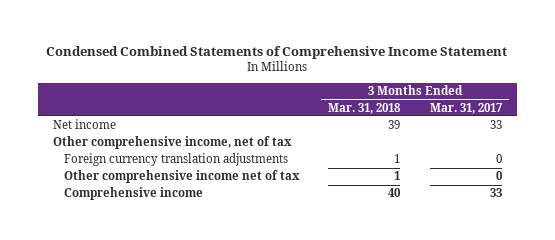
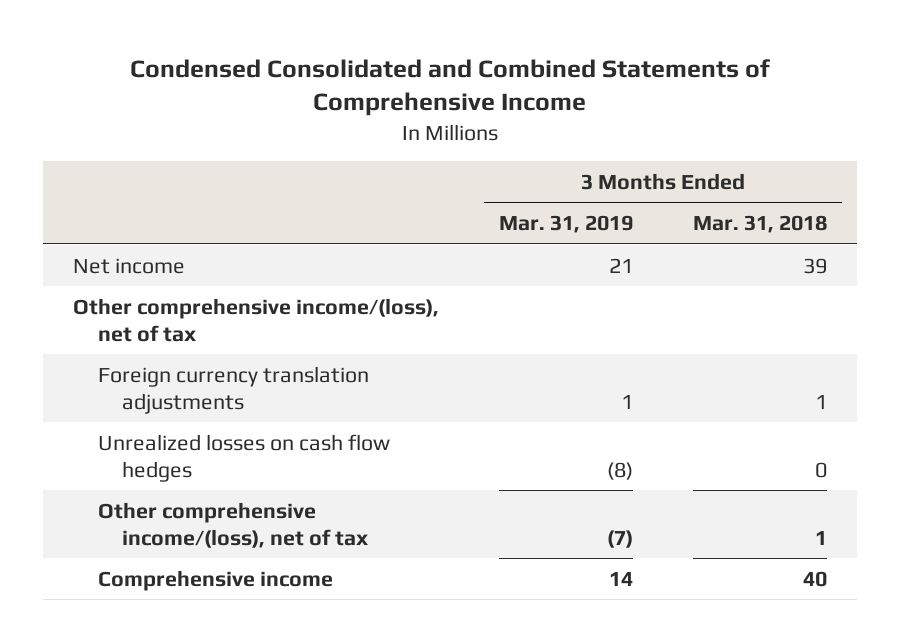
[46,45,508,59] Condensed Combined Statements of Comprehensive Income Statement -> [130,58,771,117] Condensed Consolidated and Combined Statements of Comprehensive Income
[429,102,503,114] Mar. 31, 2017 -> none
none -> [499,215,634,234] Mar. 31, 2019
[52,136,292,150] Other comprehensive income, net of tax -> [73,297,440,342] Other comprehensive income/(loss), net of tax
none -> [97,433,390,482] Unrealized losses on cash flow hedges
[63,170,300,184] Other comprehensive income net of tax -> [97,501,370,548] Other comprehensive income/(loss), net of tax

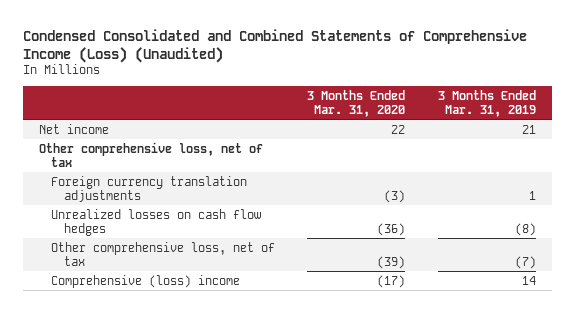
[130,58,771,117] Condensed Consolidated and Combined Statements of Comprehensive Income -> [22,28,527,63] Condensed Consolidated and Combined Statements of Comprehensive Income (Loss) (Unaudited)
[693,215,828,234] Mar. 31, 2018 -> none
none -> [307,89,406,117] 3 Months Ended Mar. 31, 2020
[73,297,440,342] Other comprehensive income/(loss), net of tax -> [38,141,263,167] Other comprehensive loss, net of tax
[97,501,370,548] Other comprehensive income/(loss), net of tax -> [51,241,276,266] Other comprehensive loss, net of tax
[97,569,333,591] Comprehensive income -> [51,274,241,288] Comprehensive (loss) income

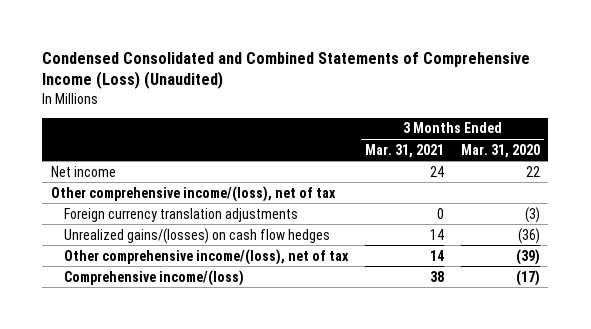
[437,89,536,117] 3 Months Ended Mar. 31, 2019 -> none
none -> [365,143,445,158] Mar. 31, 2021
[38,141,263,167] Other comprehensive loss, net of tax -> [50,185,336,202] Other comprehensive income/(loss), net of tax
[51,208,262,236] Unrealized losses on cash flow hedges -> [64,227,331,244] Unrealized gains/(losses) on cash flow hedges
[51,241,276,266] Other comprehensive loss, net of tax -> [64,248,350,265] Other comprehensive income/(loss), net of tax
[51,274,241,288] Comprehensive (loss) income -> [64,269,245,286] Comprehensive income/(loss)

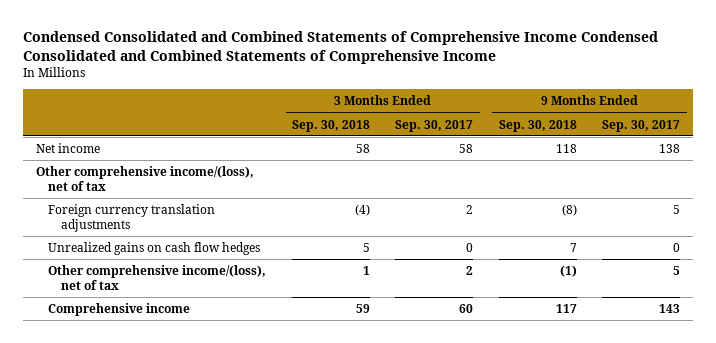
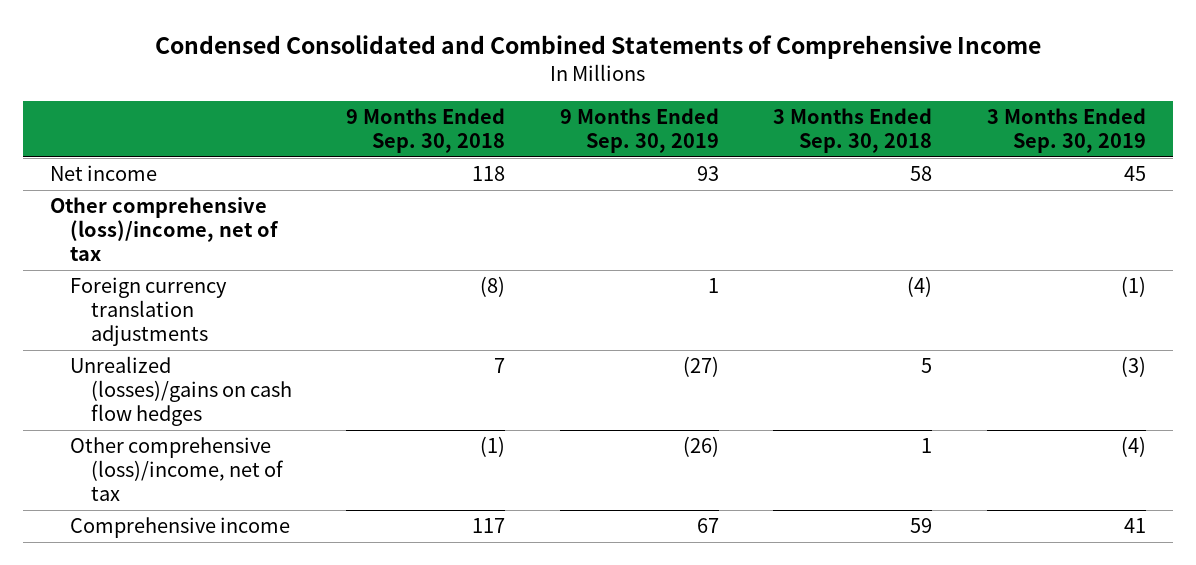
[23,31,659,64] Condensed Consolidated and Combined Statements of Comprehensive Income Condensed Consolidated and Combined Statements of Comprehensive Income -> [155,35,1042,60] Condensed Consolidated and Combined Statements of Comprehensive Income
[395,119,474,132] Sep. 30, 2017 -> none
[602,119,681,132] Sep. 30, 2017 -> none
none -> [559,108,719,153] 9 Months Ended Sep. 30, 2019
none -> [986,108,1146,153] 3 Months Ended Sep. 30, 2019
[36,166,255,191] Other comprehensive income/(loss), net of tax -> [50,197,280,261] Other comprehensive (loss)/income, net of tax
[48,242,261,256] Unrealized gains on cash flow hedges -> [70,356,292,426] Unrealized (losses)/gains on cash flow hedges
[48,265,267,290] Other comprehensive income/(loss), net of tax -> [70,437,284,501] Other comprehensive (loss)/income, net of tax

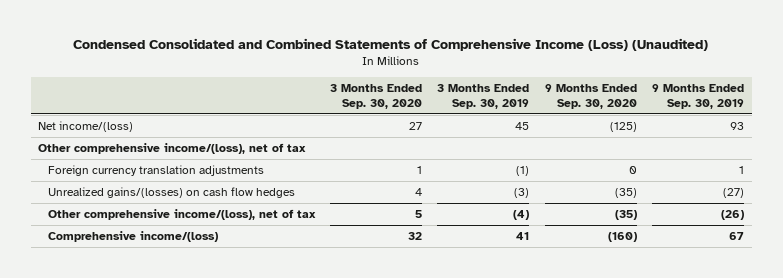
[155,35,1042,60] Condensed Consolidated and Combined Statements of Comprehensive Income -> [73,37,709,51] Condensed Consolidated and Combined Statements of Comprehensive Income (Loss) (Unaudited)
[346,108,506,153] 9 Months Ended Sep. 30, 2018 -> none
[773,108,933,153] 3 Months Ended Sep. 30, 2018 -> none
none -> [330,83,423,109] 3 Months Ended Sep. 30, 2020
none -> [544,83,637,109] 9 Months Ended Sep. 30, 2020
[50,165,158,182] Net income -> [38,121,134,133] Net income/(loss)
[50,197,280,261] Other comprehensive (loss)/income, net of tax -> [38,143,307,155] Other comprehensive income/(loss), net of tax
[70,356,292,426] Unrealized (losses)/gains on cash flow hedges -> [47,187,295,199] Unrealized gains/(losses) on cash flow hedges
[70,437,284,501] Other comprehensive (loss)/income, net of tax -> [47,209,316,221] Other comprehensive income/(loss), net of tax
[70,517,291,539] Comprehensive income -> [47,231,218,243] Comprehensive income/(loss)

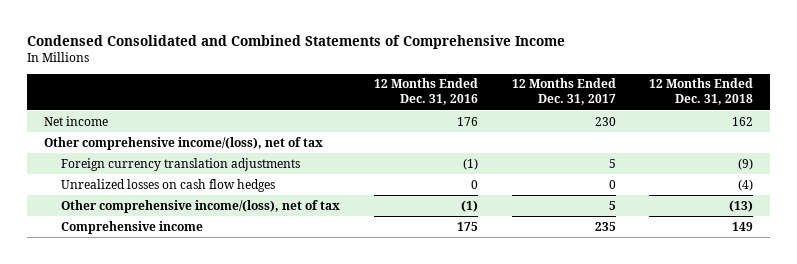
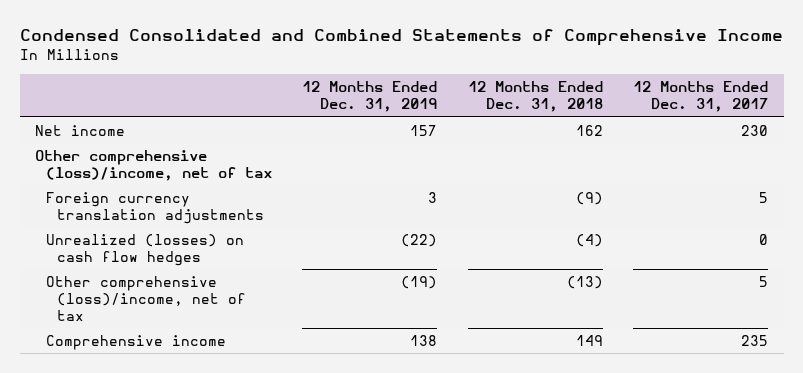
[373,78,478,106] 12 Months Ended Dec. 31, 2016 -> none
none -> [302,81,438,113] 12 Months Ended Dec. 31, 2019
[43,136,323,150] Other comprehensive income/(loss), net of tax -> [34,150,272,182] Other comprehensive (loss)/income, net of tax
[61,178,276,192] Unrealized losses on cash flow hedges -> [45,234,244,267] Unrealized (losses) on cash flow hedges
[61,199,341,213] Other comprehensive income/(loss), net of tax -> [45,276,246,322] Other comprehensive (loss)/income, net of tax

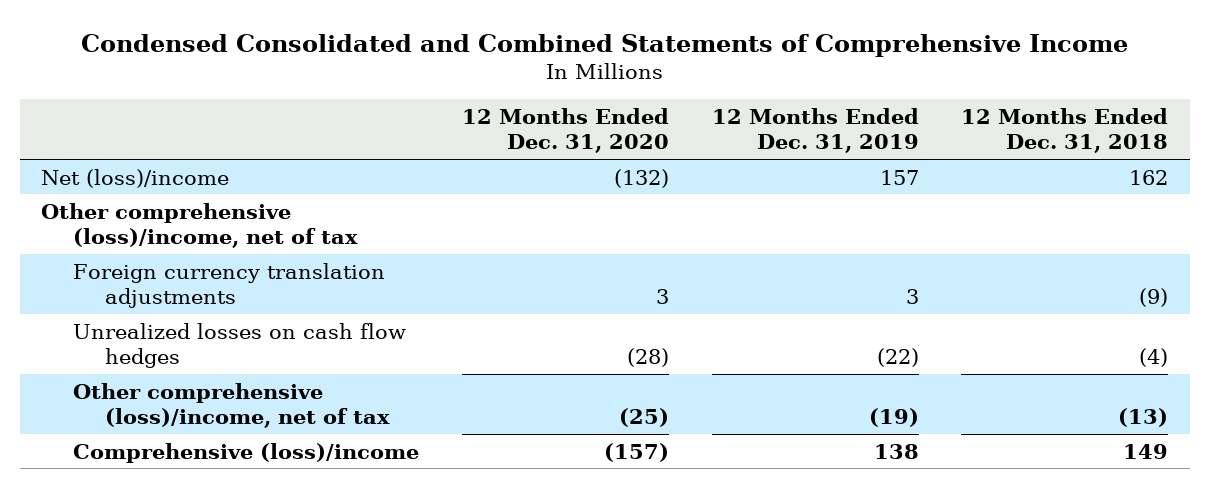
[633,81,769,113] 12 Months Ended Dec. 31, 2017 -> none
none -> [462,108,670,154] 12 Months Ended Dec. 31, 2020
[34,125,125,137] Net income -> [41,168,230,188] Net (loss)/income
[45,234,244,267] Unrealized (losses) on cash flow hedges -> [73,322,407,368] Unrealized losses on cash flow hedges
[45,335,226,351] Comprehensive income -> [73,442,420,463] Comprehensive (loss)/income

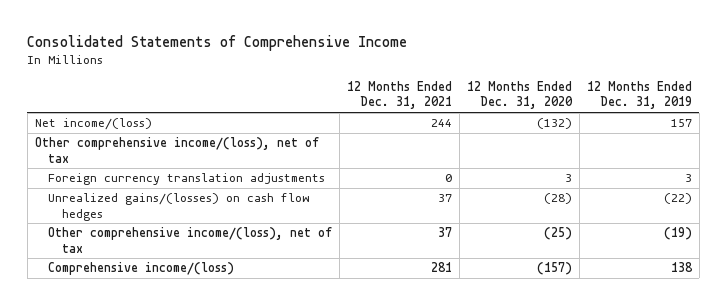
[80,33,1128,57] Condensed Consolidated and Combined Statements of Comprehensive Income -> [27,34,408,51] Consolidated Statements of Comprehensive Income
[961,108,1169,154] 12 Months Ended Dec. 31, 2018 -> none
none -> [347,81,453,110] 12 Months Ended Dec. 31, 2021
[41,168,230,188] Net (loss)/income -> [34,118,152,131] Net income/(loss)
[41,202,359,248] Other comprehensive (loss)/income, net of tax -> [34,137,319,163] Other comprehensive income/(loss), net of tax
[73,322,407,368] Unrealized losses on cash flow hedges -> [48,193,310,221] Unrealized gains/(losses) on cash flow hedges
[73,382,391,428] Other comprehensive (loss)/income, net of tax -> [48,227,333,253] Other comprehensive income/(loss), net of tax
[73,442,420,463] Comprehensive (loss)/income -> [48,262,235,276] Comprehensive income/(loss)

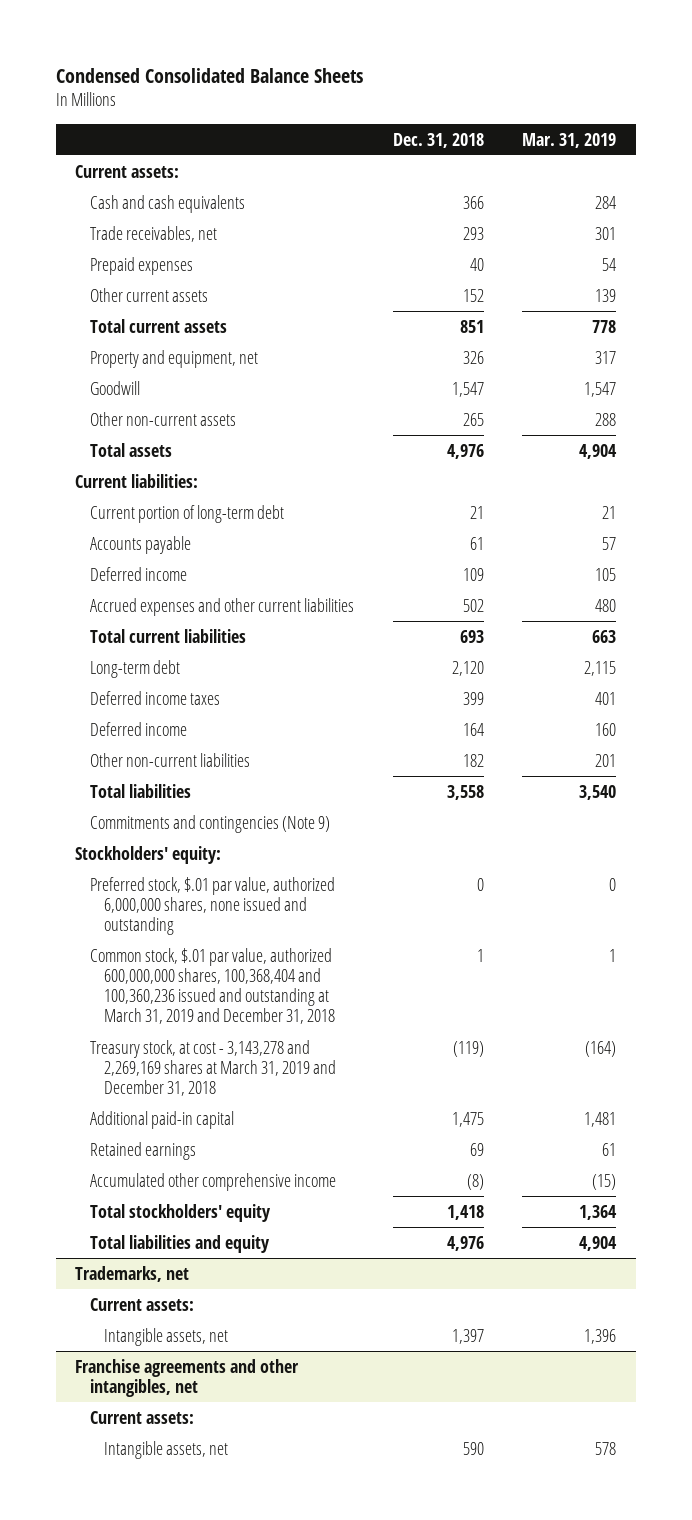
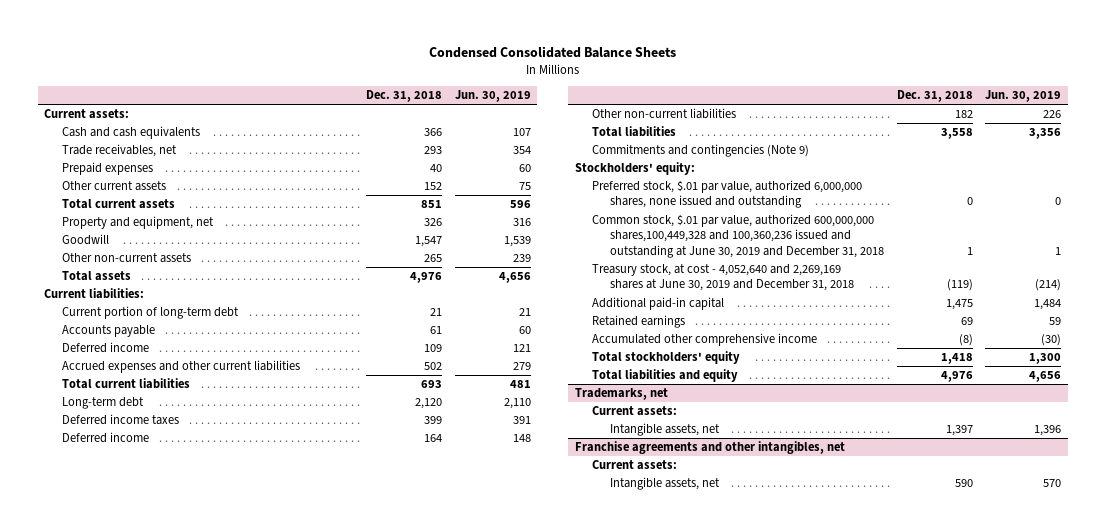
[522,132,617,148] Mar. 31, 2019 -> none
none -> [455,90,532,103] Jun. 30, 2019
[89,947,336,1025] Common stock, $.01 par value, authorized 600,000,000 shares, 100,368,404 and 100,360,236 issued and outstanding at March 31, 2019 and December 31, 2018 -> [592,214,884,258] Common stock, $.01 par value, authorized 600,000,000 shares,100,449,328 and 100,360,236 issued and outstanding at June 30, 2019 and December 31, 2018
[89,1039,337,1097] Treasury stock, at cost - 3,143,278 and 2,269,169 shares at March 31, 2019 and December 31, 2018 -> [592,264,854,292] Treasury stock, at cost - 4,052,640 and 2,269,169 shares at June 30, 2019 and December 31, 2018

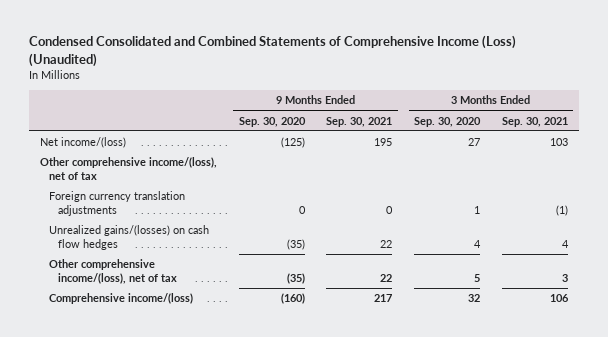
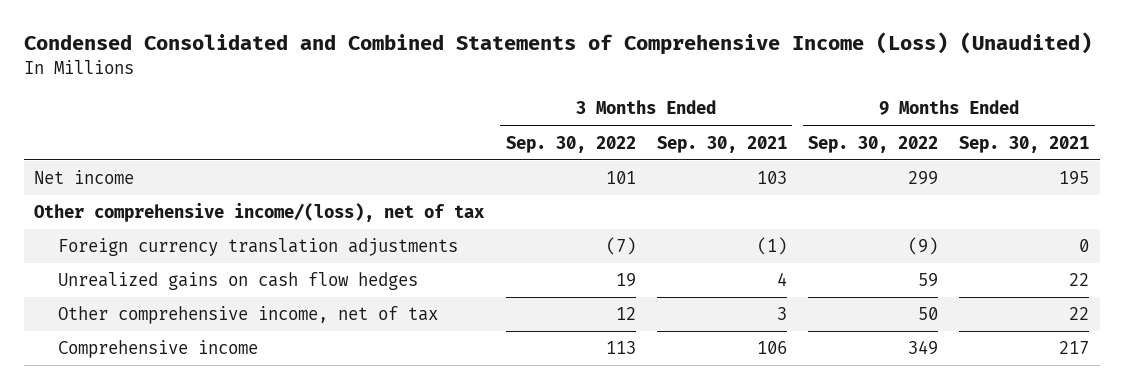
[238,116,306,127] Sep. 30, 2020 -> none
[414,116,482,127] Sep. 30, 2020 -> none
none -> [505,135,636,153] Sep. 30, 2022
none -> [808,135,939,153] Sep. 30, 2022
[40,137,127,149] Net income/(loss) -> [34,170,135,185] Net income
[49,225,210,251] Unrealized gains/(losses) on cash flow hedges -> [57,272,418,291] Unrealized gains on cash flow hedges
[49,259,178,285] Other comprehensive income/(loss), net of tax -> [57,306,438,325] Other comprehensive income, net of tax
[49,293,194,305] Comprehensive income/(loss) -> [57,340,258,359] Comprehensive income

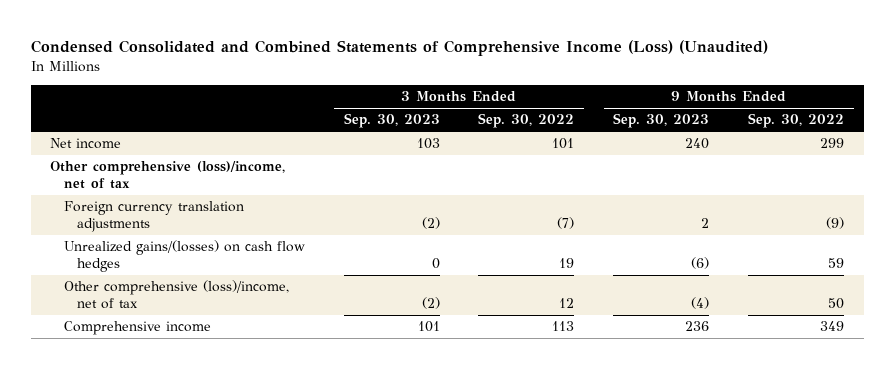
[656,135,787,153] Sep. 30, 2021 -> none
[959,135,1090,153] Sep. 30, 2021 -> none
none -> [343,113,440,129] Sep. 30, 2023
none -> [613,113,710,129] Sep. 30, 2023
[34,203,486,223] Other comprehensive income/(loss), net of tax -> [50,161,286,189] Other comprehensive (loss)/income, net of tax
[57,272,418,291] Unrealized gains on cash flow hedges -> [63,240,305,272] Unrealized gains/(losses) on cash flow hedges
[57,306,438,325] Other comprehensive income, net of tax -> [63,280,289,309] Other comprehensive (loss)/income, net of tax

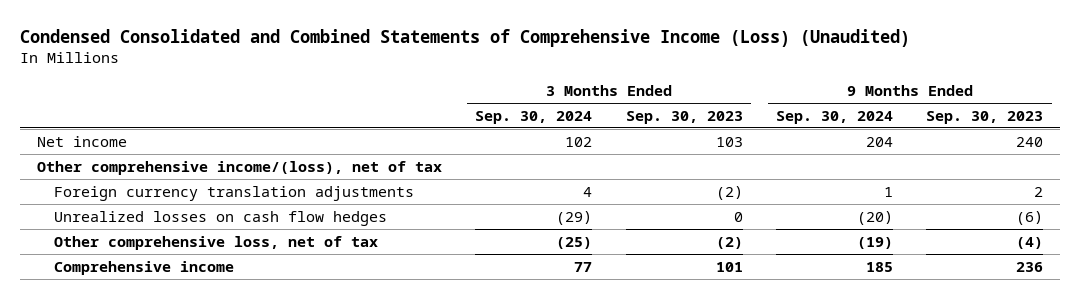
[478,113,575,129] Sep. 30, 2022 -> none
[748,113,845,129] Sep. 30, 2022 -> none
none -> [475,110,593,124] Sep. 30, 2024
none -> [775,110,893,124] Sep. 30, 2024
[50,161,286,189] Other comprehensive (loss)/income, net of tax -> [36,160,442,175] Other comprehensive income/(loss), net of tax
[63,240,305,272] Unrealized gains/(losses) on cash flow hedges -> [53,210,387,226] Unrealized losses on cash flow hedges
[63,280,289,309] Other comprehensive (loss)/income, net of tax -> [53,235,378,250] Other comprehensive loss, net of tax

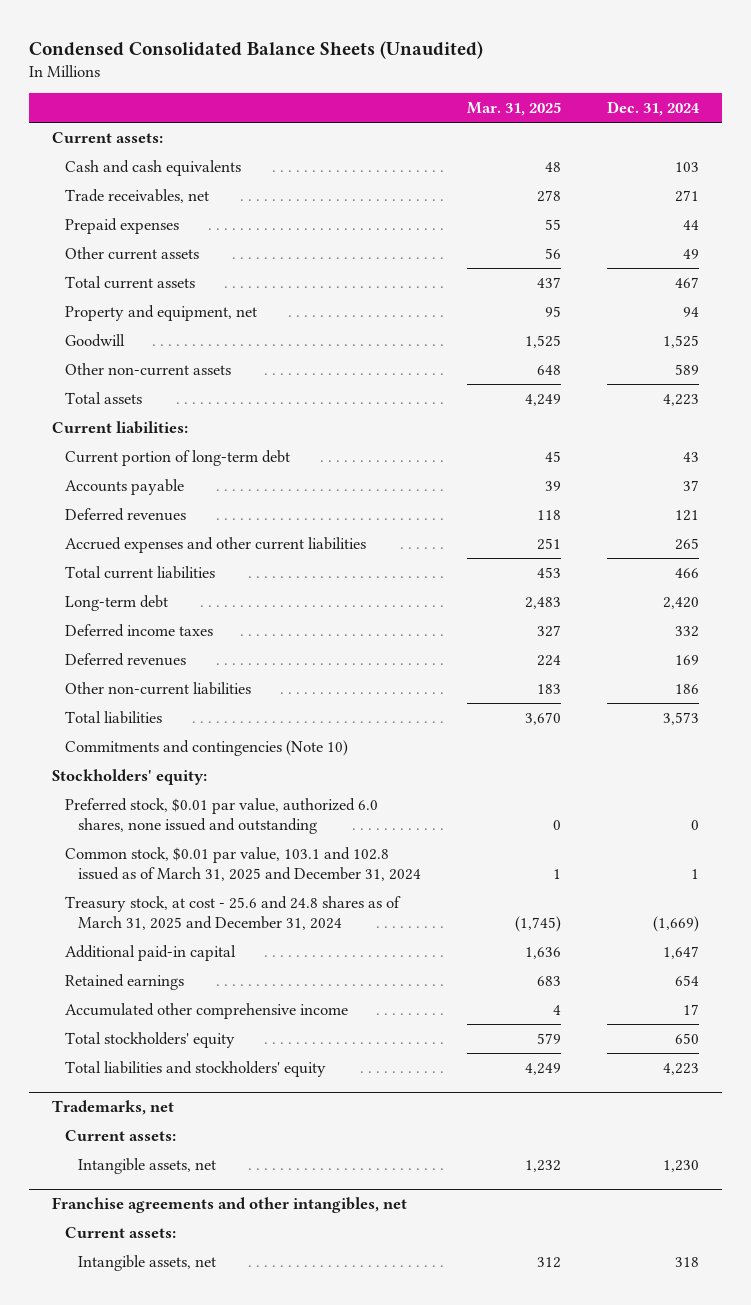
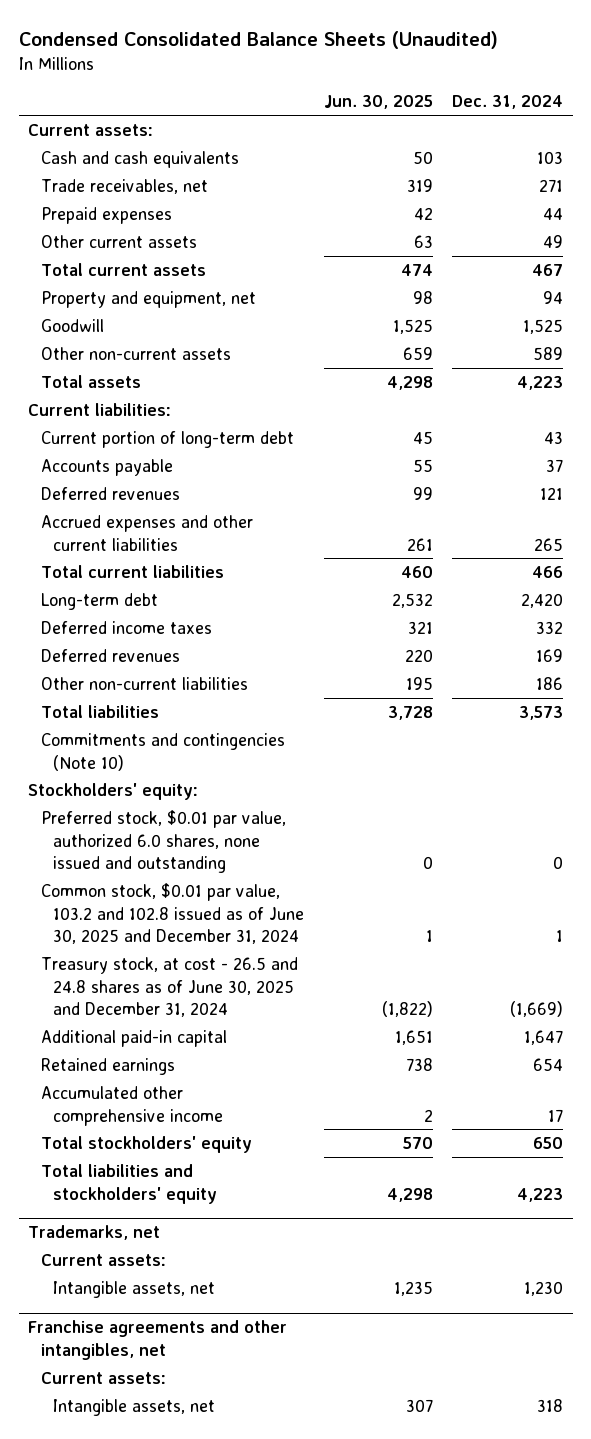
[467,102,562,117] Mar. 31, 2025 -> none
none -> [323,95,433,110] Jun. 30, 2025
[65,846,422,882] Common stock, $0.01 par value, 103.1 and 102.8 issued as of March 31, 2025 and December 31, 2024 -> [40,882,305,945] Common stock, $0.01 par value, 103.2 and 102.8 issued as of June 30, 2025 and December 31, 2024
[65,895,402,931] Treasury stock, at cost - 25.6 and 24.8 shares as of March 31, 2025 and December 31, 2024 -> [40,956,298,1018] Treasury stock, at cost - 26.5 and 24.8 shares as of June 30, 2025 and December 31, 2024

